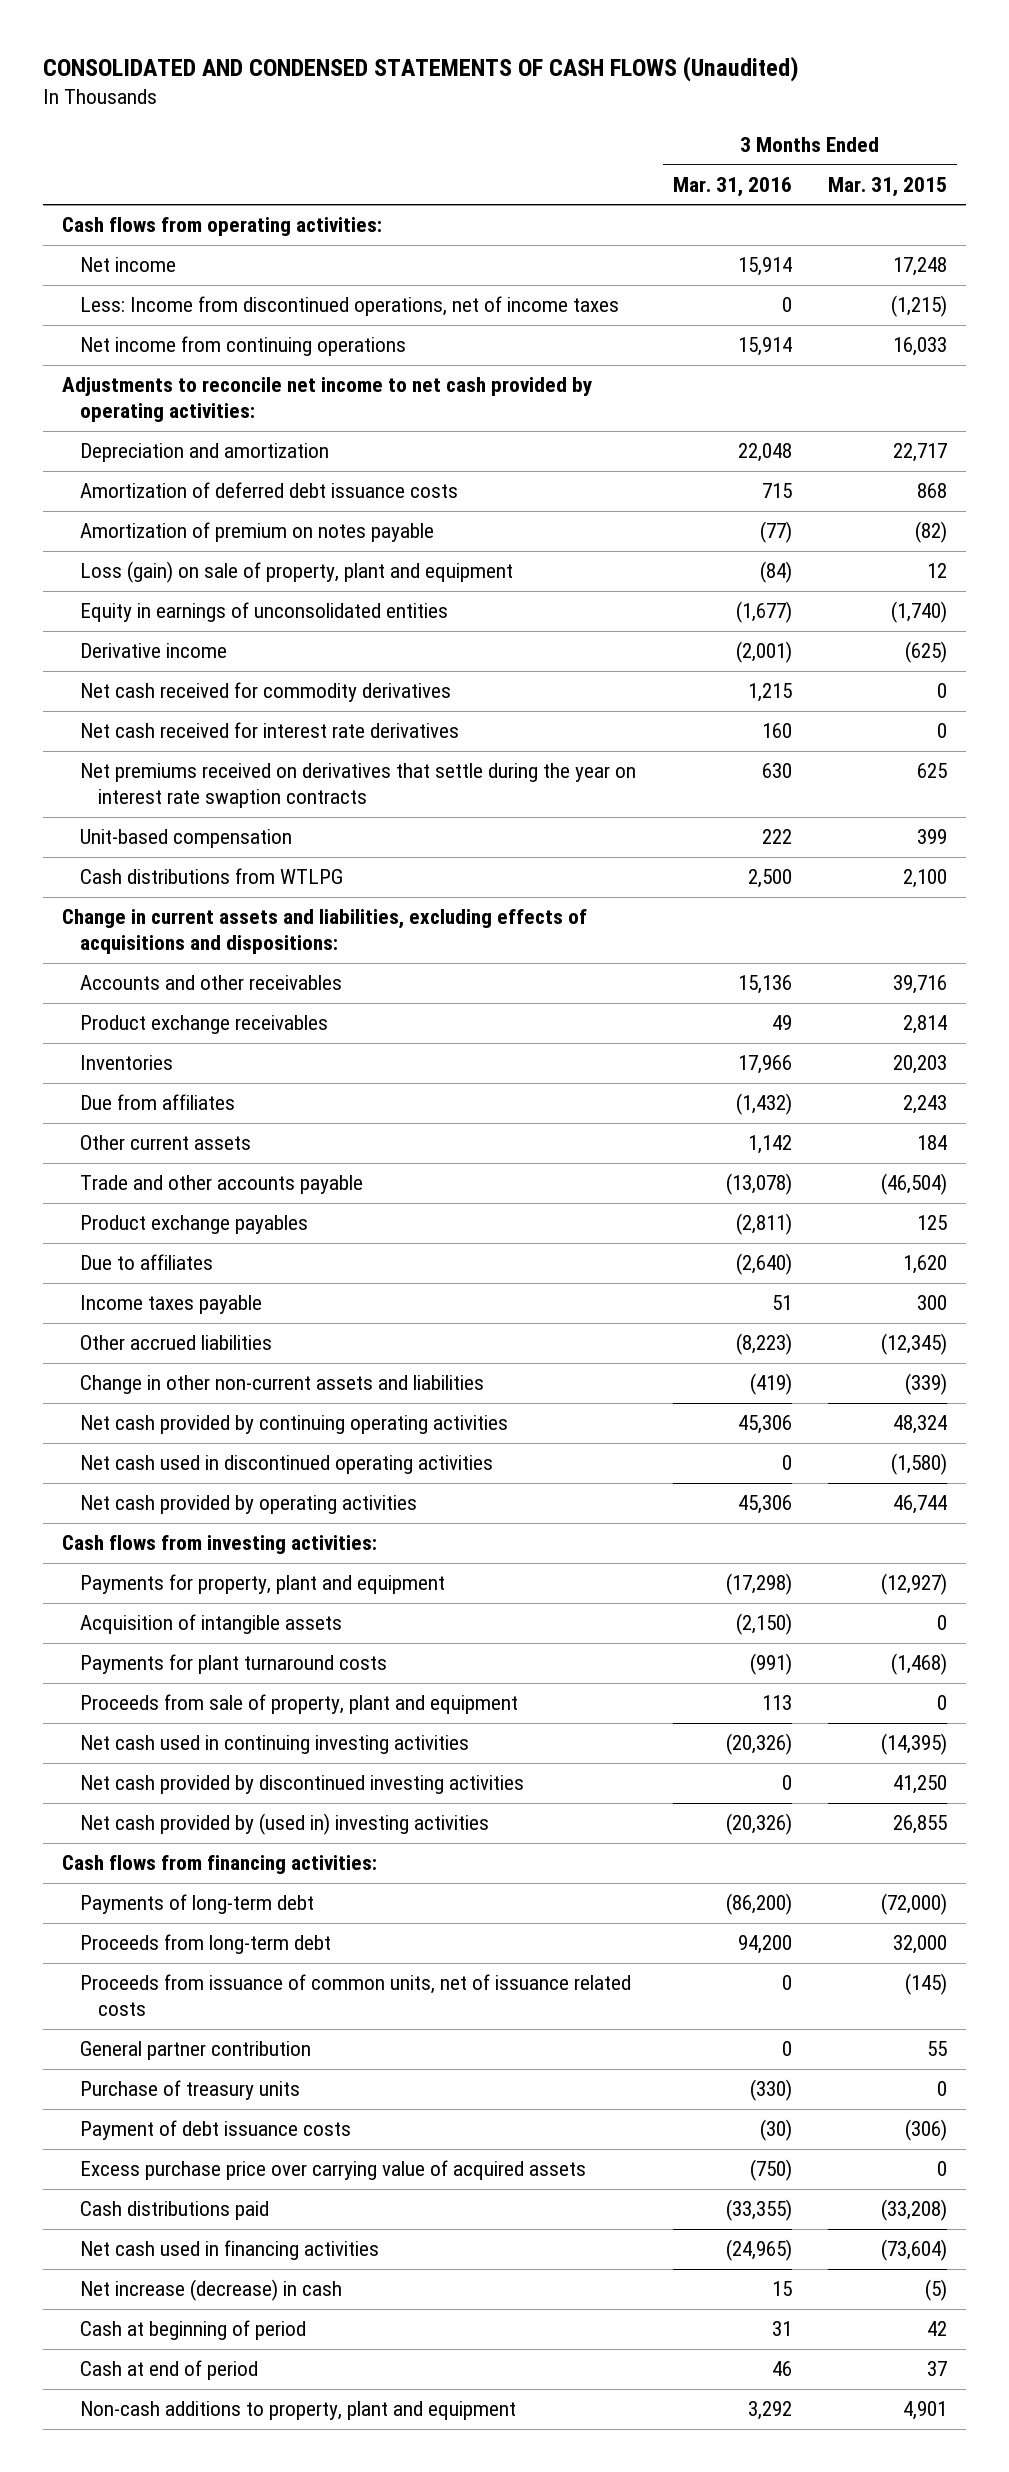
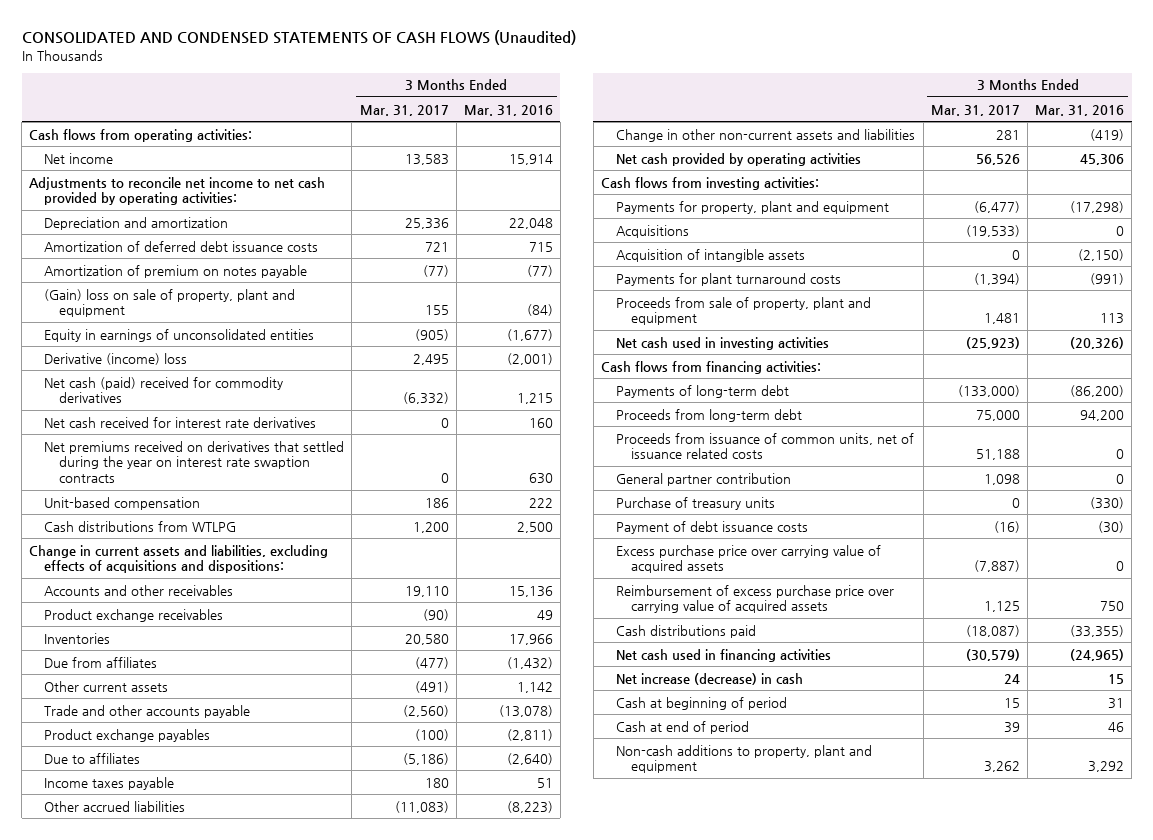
[828,176,948,197] Mar. 31, 2015 -> none
none -> [359,104,449,116] Mar. 31, 2017
[79,296,619,317] Less: Income from discontinued operations, net of income taxes -> none
[79,336,406,357] Net income from continuing operations -> none
[79,561,513,584] Loss (gain) on sale of property, plant and equipment -> [44,288,296,318] (Gain) loss on sale of property, plant and equipment
[79,643,227,659] Derivative income -> [44,352,188,365] Derivative (income) loss
[79,682,451,703] Net cash received for commodity derivatives -> [44,376,284,404] Net cash (paid) received for commodity derivatives
[79,763,636,809] Net premiums received on derivatives that settle during the year on interest rate swaption contracts -> [44,440,345,484] Net premiums received on derivatives that settled during the year on interest rate swaption contracts
[79,1415,508,1435] Net cash provided by continuing operating activities -> none
[79,1455,493,1475] Net cash used in discontinued operating activities -> none
none -> [615,224,689,238] Acquisitions
[79,1735,469,1755] Net cash used in continuing investing activities -> none
[79,1775,524,1795] Net cash provided by discontinued investing activities -> none
[79,1813,489,1836] Net cash provided by (used in) investing activities -> [615,336,829,350] Net cash used in investing activities
[749,2159,792,2182] (750) -> [1116,561,1125,572] 0
none -> [615,584,894,614] Reimbursement of excess purchase price over carrying value of acquired assets

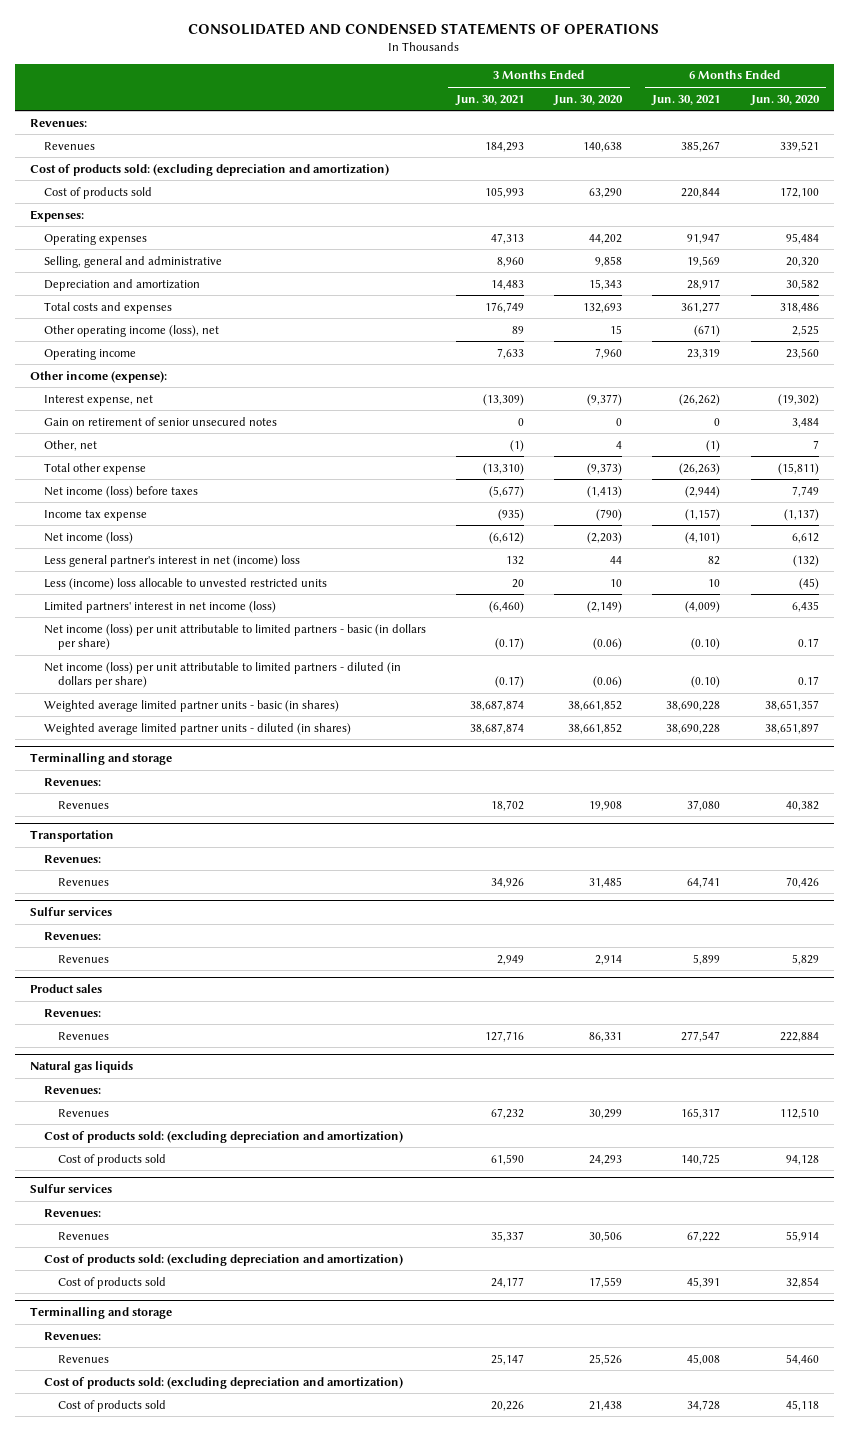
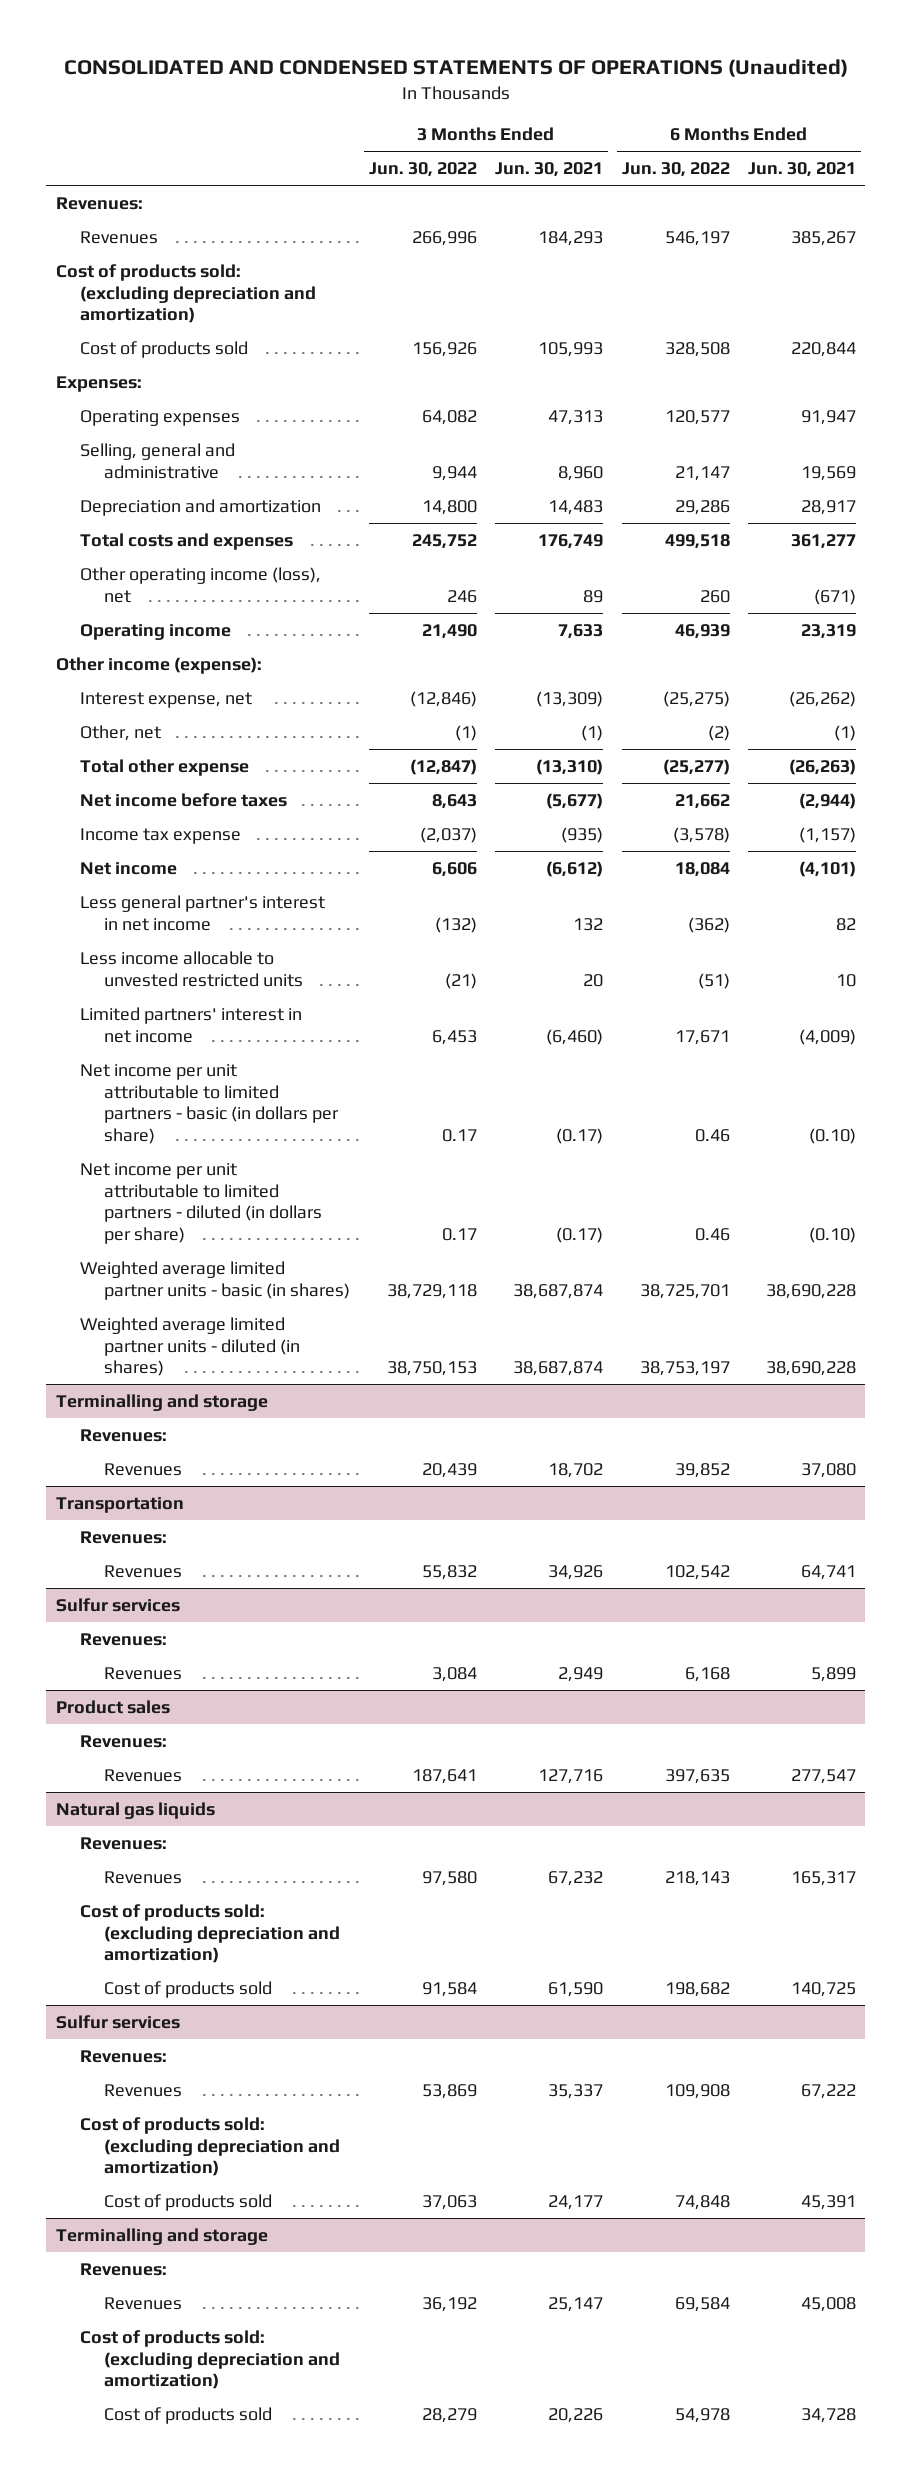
[188,23,660,36] CONSOLIDATED AND CONDENSED STATEMENTS OF OPERATIONS -> [63,59,848,78] CONSOLIDATED AND CONDENSED STATEMENTS OF OPERATIONS (Unaudited)
[553,94,624,106] Jun. 30, 2020 -> none
[749,94,820,106] Jun. 30, 2020 -> none
none -> [368,162,477,178] Jun. 30, 2022
none -> [621,162,730,178] Jun. 30, 2022
[43,416,277,426] Gain on retirement of senior unsecured notes -> none
[43,485,198,498] Net income (loss) before taxes -> [80,792,288,807] Net income before taxes
[43,531,133,544] Net income (loss) -> [80,861,178,875] Net income
[43,554,300,567] Less general partner's interest in net (income) loss -> [80,894,326,931] Less general partner's interest in net income
[43,577,327,590] Less (income) loss allocable to unvested restricted units -> [80,950,304,987] Less income allocable to unvested restricted units
[43,600,276,613] Limited partners' interest in net income (loss) -> [80,1006,303,1043] Limited partners' interest in net income
[43,623,426,651] Net income (loss) per unit attributable to limited partners - basic (in dollars per share) -> [80,1063,340,1144] Net income per unit attributable to limited partners - basic (in dollars per share)
[43,661,401,689] Net income (loss) per unit attributable to limited partners - diluted (in dollars per share) -> [80,1162,323,1244] Net income per unit attributable to limited partners - diluted (in dollars per share)

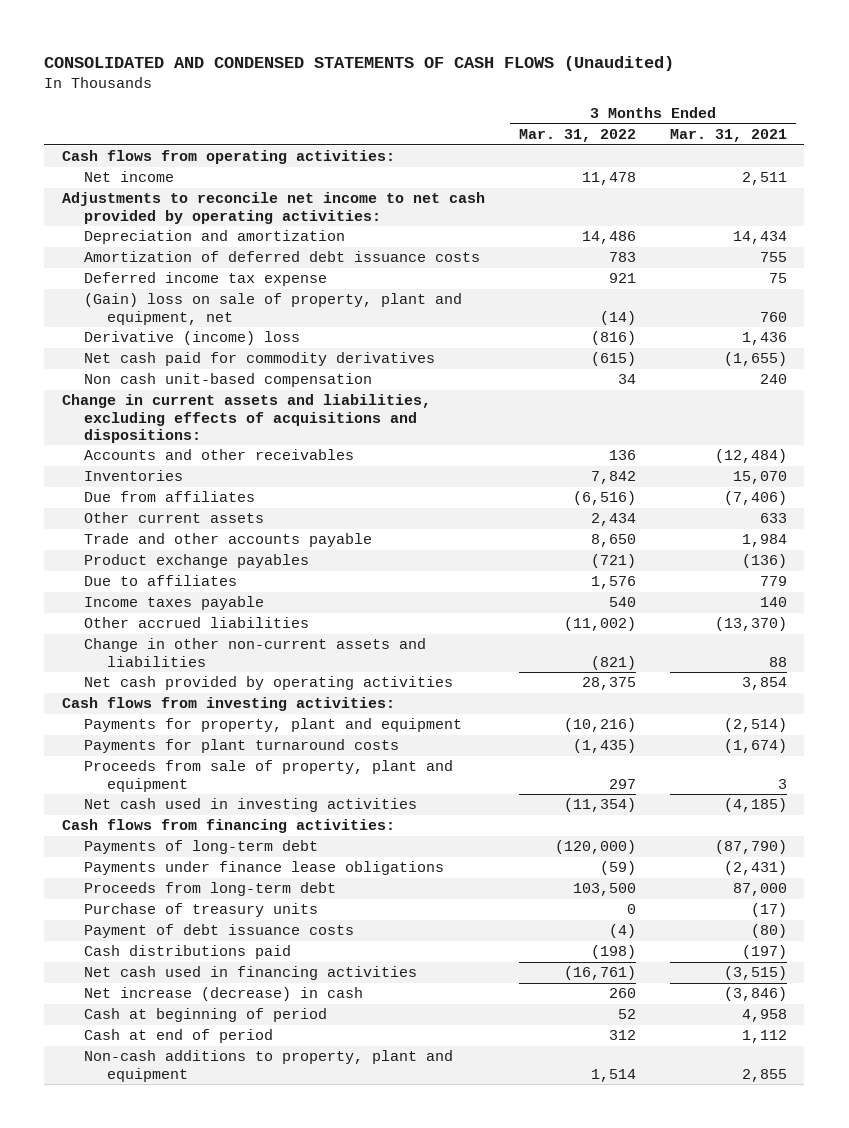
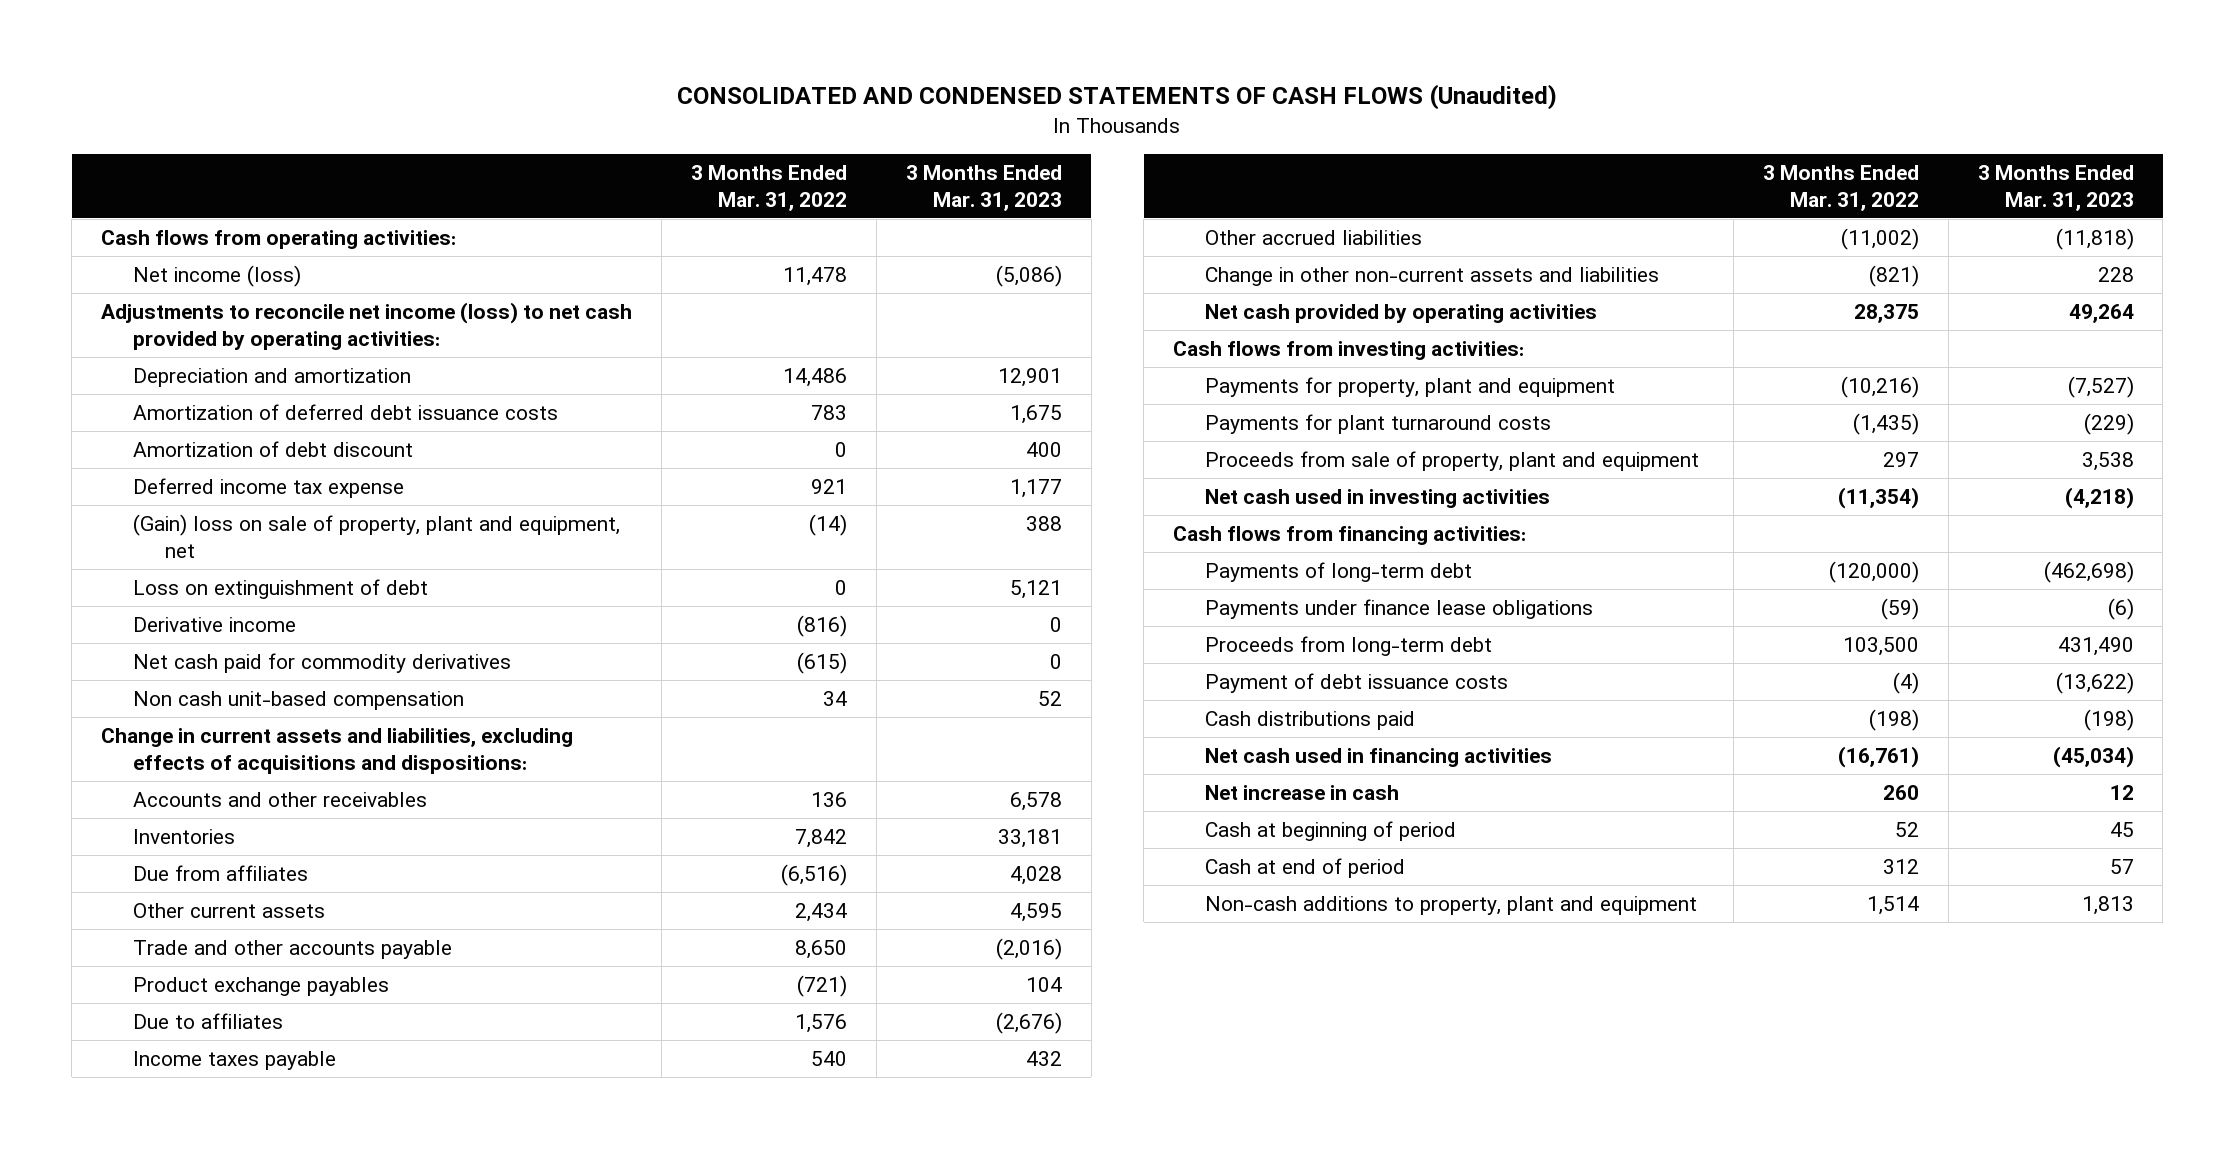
[670,129,788,143] Mar. 31, 2021 -> none
none -> [905,164,1062,211] 3 Months Ended Mar. 31, 2023
[84,171,175,183] Net income -> [133,264,302,287] Net income (loss)
[61,192,485,224] Adjustments to reconcile net income to net cash provided by operating activities: -> [101,301,633,350] Adjustments to reconcile net income (loss) to net cash provided by operating activities:
none -> [133,440,414,457] Amortization of debt discount
none -> [133,578,429,599] Loss on extinguishment of debt
[84,331,301,346] Derivative (income) loss -> [133,616,297,632] Derivative income
[84,903,319,918] Purchase of treasury units -> none
[84,987,364,1002] Net increase (decrease) in cash -> [1205,784,1400,800] Net increase in cash

